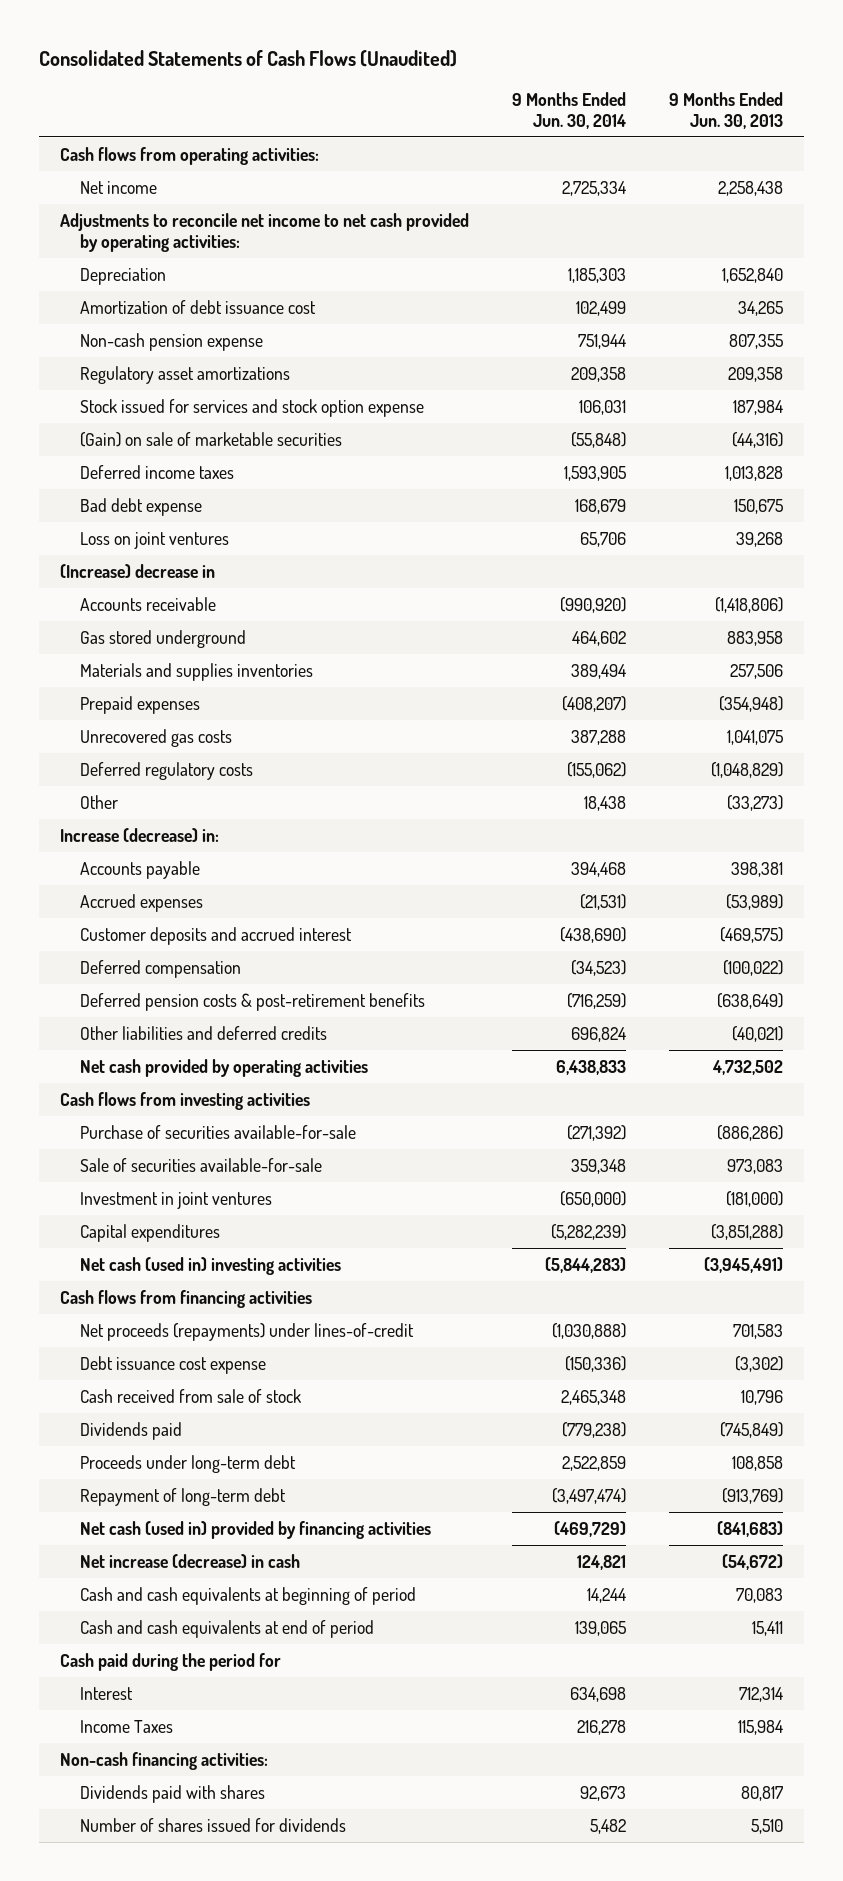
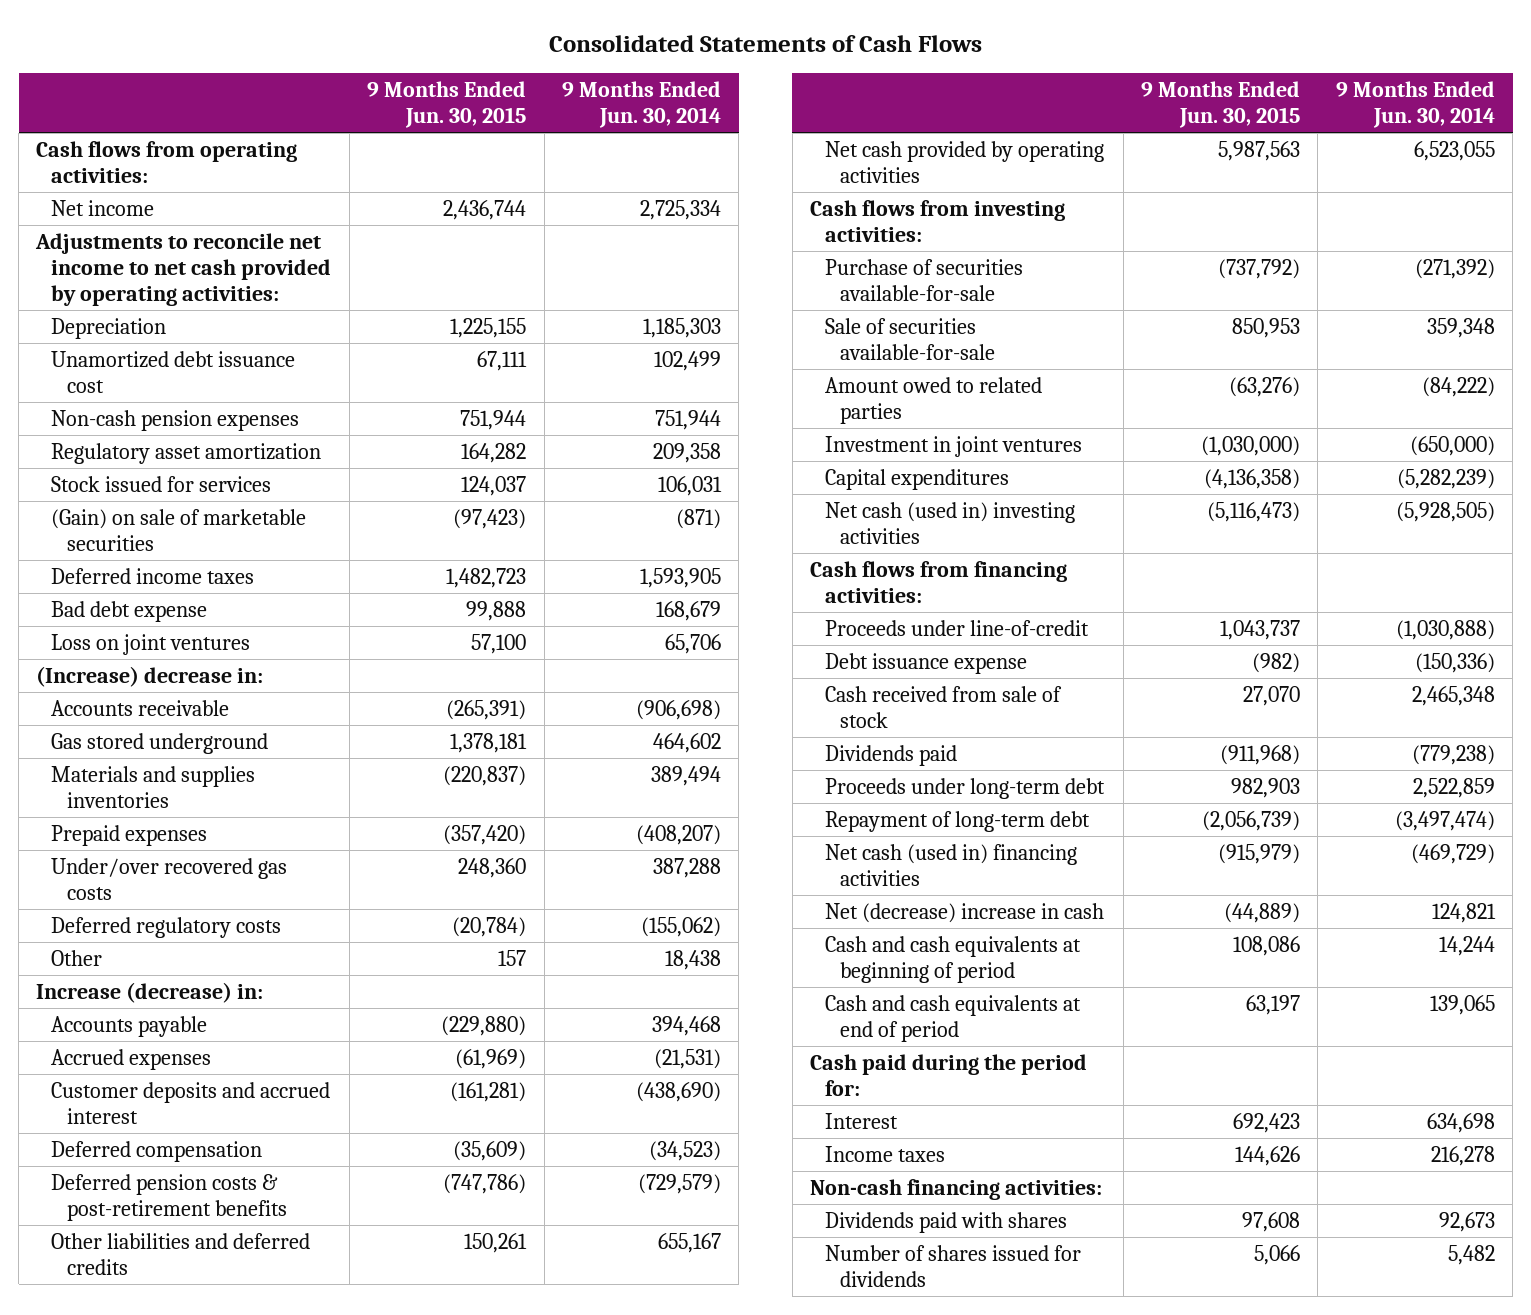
[38,49,457,67] Consolidated Statements of Cash Flows (Unaudited) -> [548,34,982,52] Consolidated Statements of Cash Flows
[668,91,783,129] 9 Months Ended Jun. 30, 2013 -> none
none -> [367,80,527,128] 9 Months Ended Jun. 30, 2015
[79,299,316,314] Amortization of debt issuance cost -> [51,350,296,393] Unamortized debt issuance cost
[79,332,263,351] Non-cash pension expense -> [51,409,300,431] Non-cash pension expenses
[79,365,290,384] Regulatory asset amortizations -> [51,442,322,464] Regulatory asset amortization
[79,398,424,417] Stock issued for services and stock option expense -> [51,475,272,492] Stock issued for services
[570,431,626,448] (55,848) -> [675,508,721,529] (871)
[59,563,215,578] (Increase) decrease in -> [36,665,264,687] (Increase) decrease in:
[559,596,626,613] (990,920) -> [635,699,721,720] (906,698)
[79,728,232,747] Unrecovered gas costs -> [51,857,288,900] Under/over recovered gas costs
[566,992,626,1009] (716,259) -> [637,1173,721,1194] (729,579)
[570,1026,626,1042] 696,824 -> [657,1232,721,1253] 655,167
[555,1059,626,1075] 6,438,833 -> [1413,140,1495,161] 6,523,055
[59,1091,310,1110] Cash flows from investing activities -> [810,199,1066,242] Cash flows from investing activities:
none -> [825,376,1043,424] Amount owed to related parties
[544,1256,626,1273] (5,844,283) -> [1395,501,1495,522] (5,928,505)
[59,1289,312,1308] Cash flows from financing activities -> [810,560,1068,603] Cash flows from financing activities:
[79,1322,414,1341] Net proceeds (repayments) under lines-of-credit -> [825,619,1090,636] Proceeds under line-of-credit
[79,1355,266,1374] Debt issuance cost expense -> [825,652,1028,674] Debt issuance expense
[79,1520,431,1539] Net cash (used in) provided by financing activities -> [825,843,1078,886] Net cash (used in) financing activities
[79,1553,300,1568] Net increase (decrease) in cash -> [825,902,1105,923] Net (decrease) increase in cash
[59,1652,281,1671] Cash paid during the period for -> [810,1053,1088,1096] Cash paid during the period for:
[79,1719,173,1733] Income Taxes -> [825,1145,946,1162] Income taxes

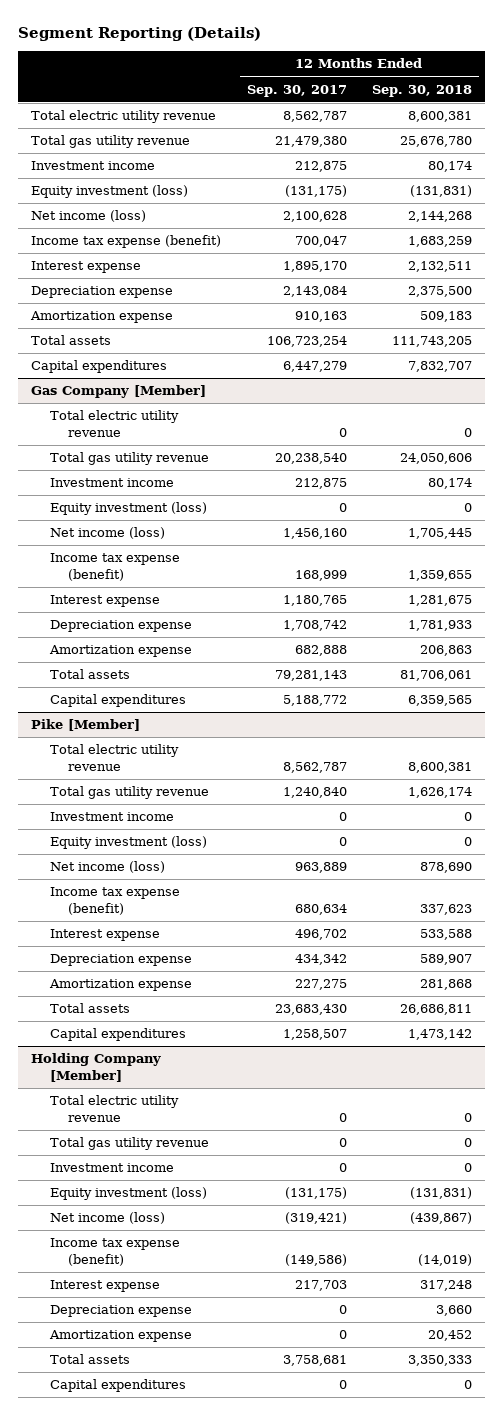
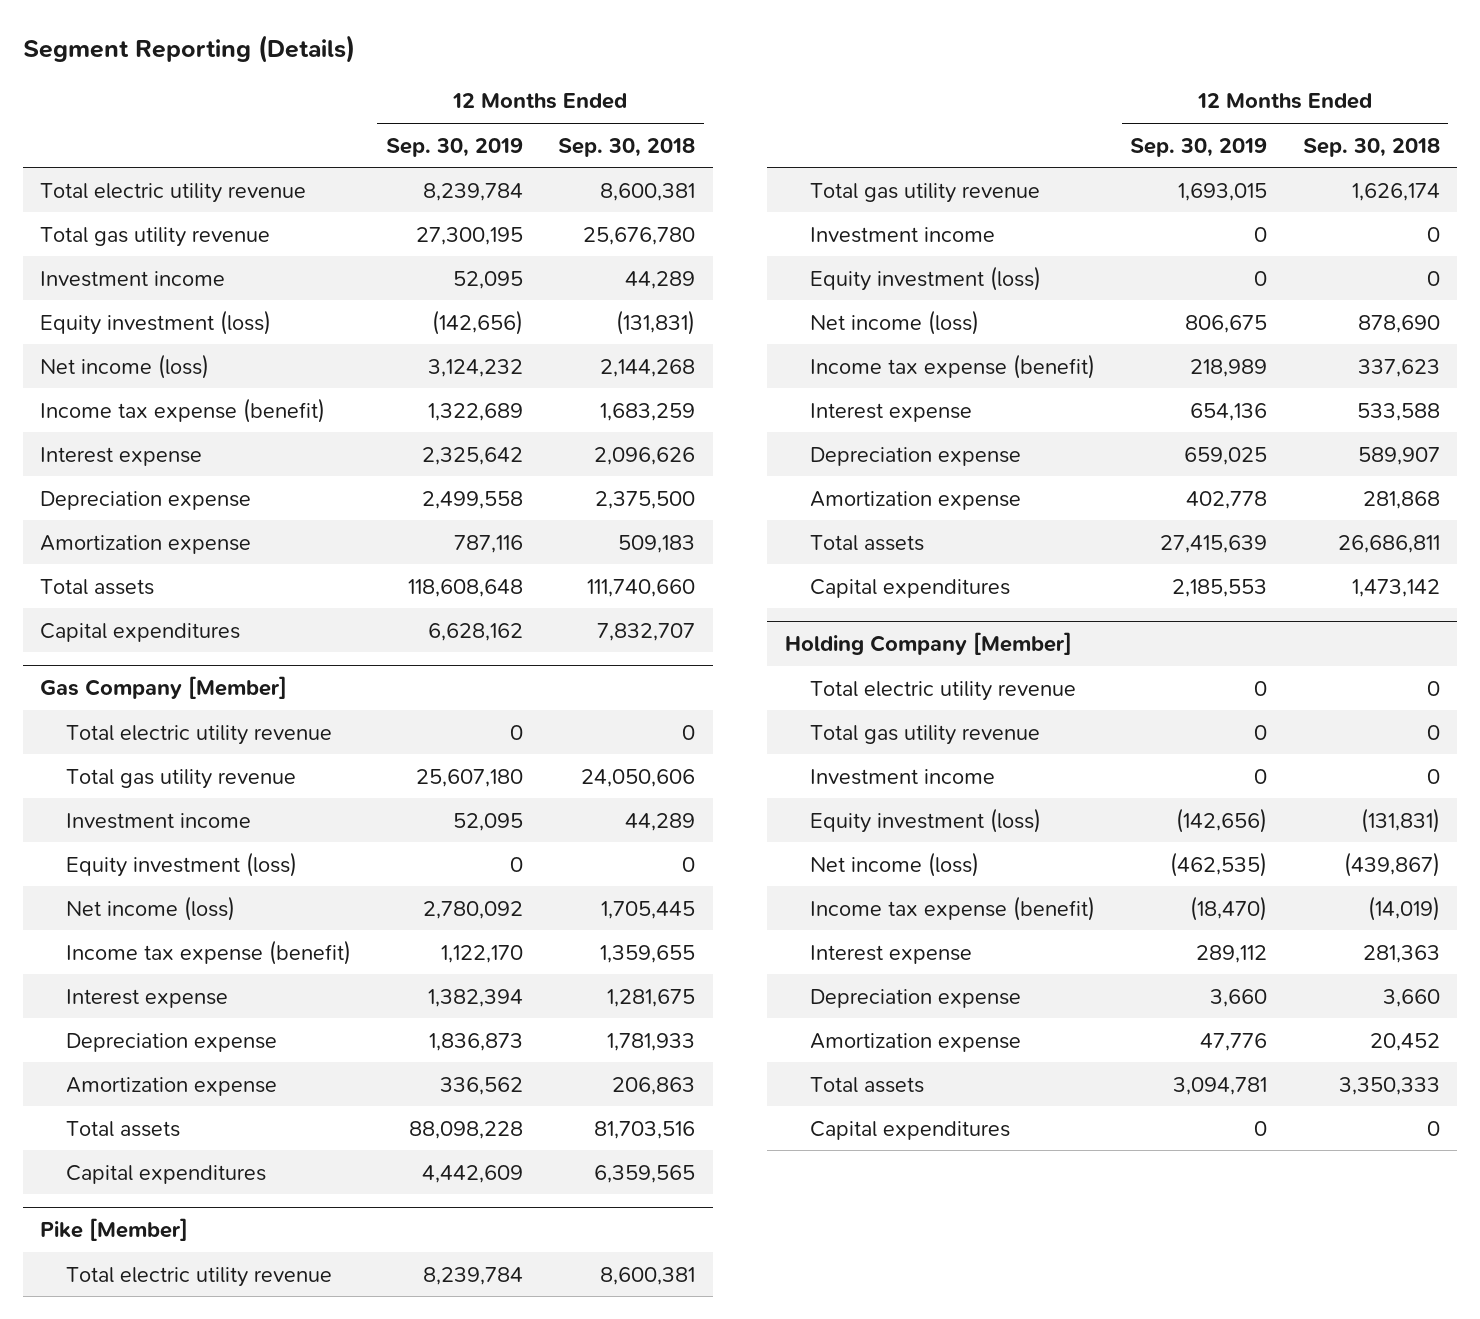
[246,84,347,97] Sep. 30, 2017 -> none
none -> [385,137,523,157] Sep. 30, 2019
[428,161,473,173] 80,174 -> [625,270,696,289] 44,289
[408,261,473,273] 2,132,511 -> [594,446,696,465] 2,096,626
[392,336,473,348] 111,743,205 -> [587,578,696,597] 111,740,660
[428,478,473,490] 80,174 -> [625,812,696,831] 44,289
[400,670,473,682] 81,706,061 -> [594,1120,696,1139] 81,703,516
[420,1280,473,1292] 317,248 -> [1362,944,1440,963] 281,363

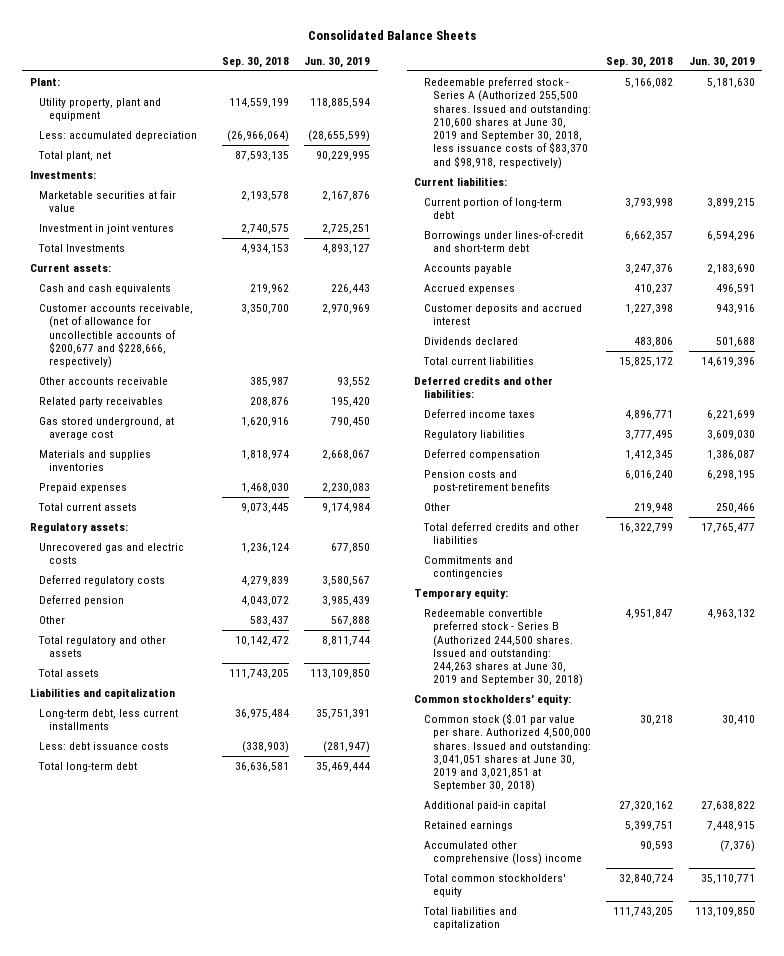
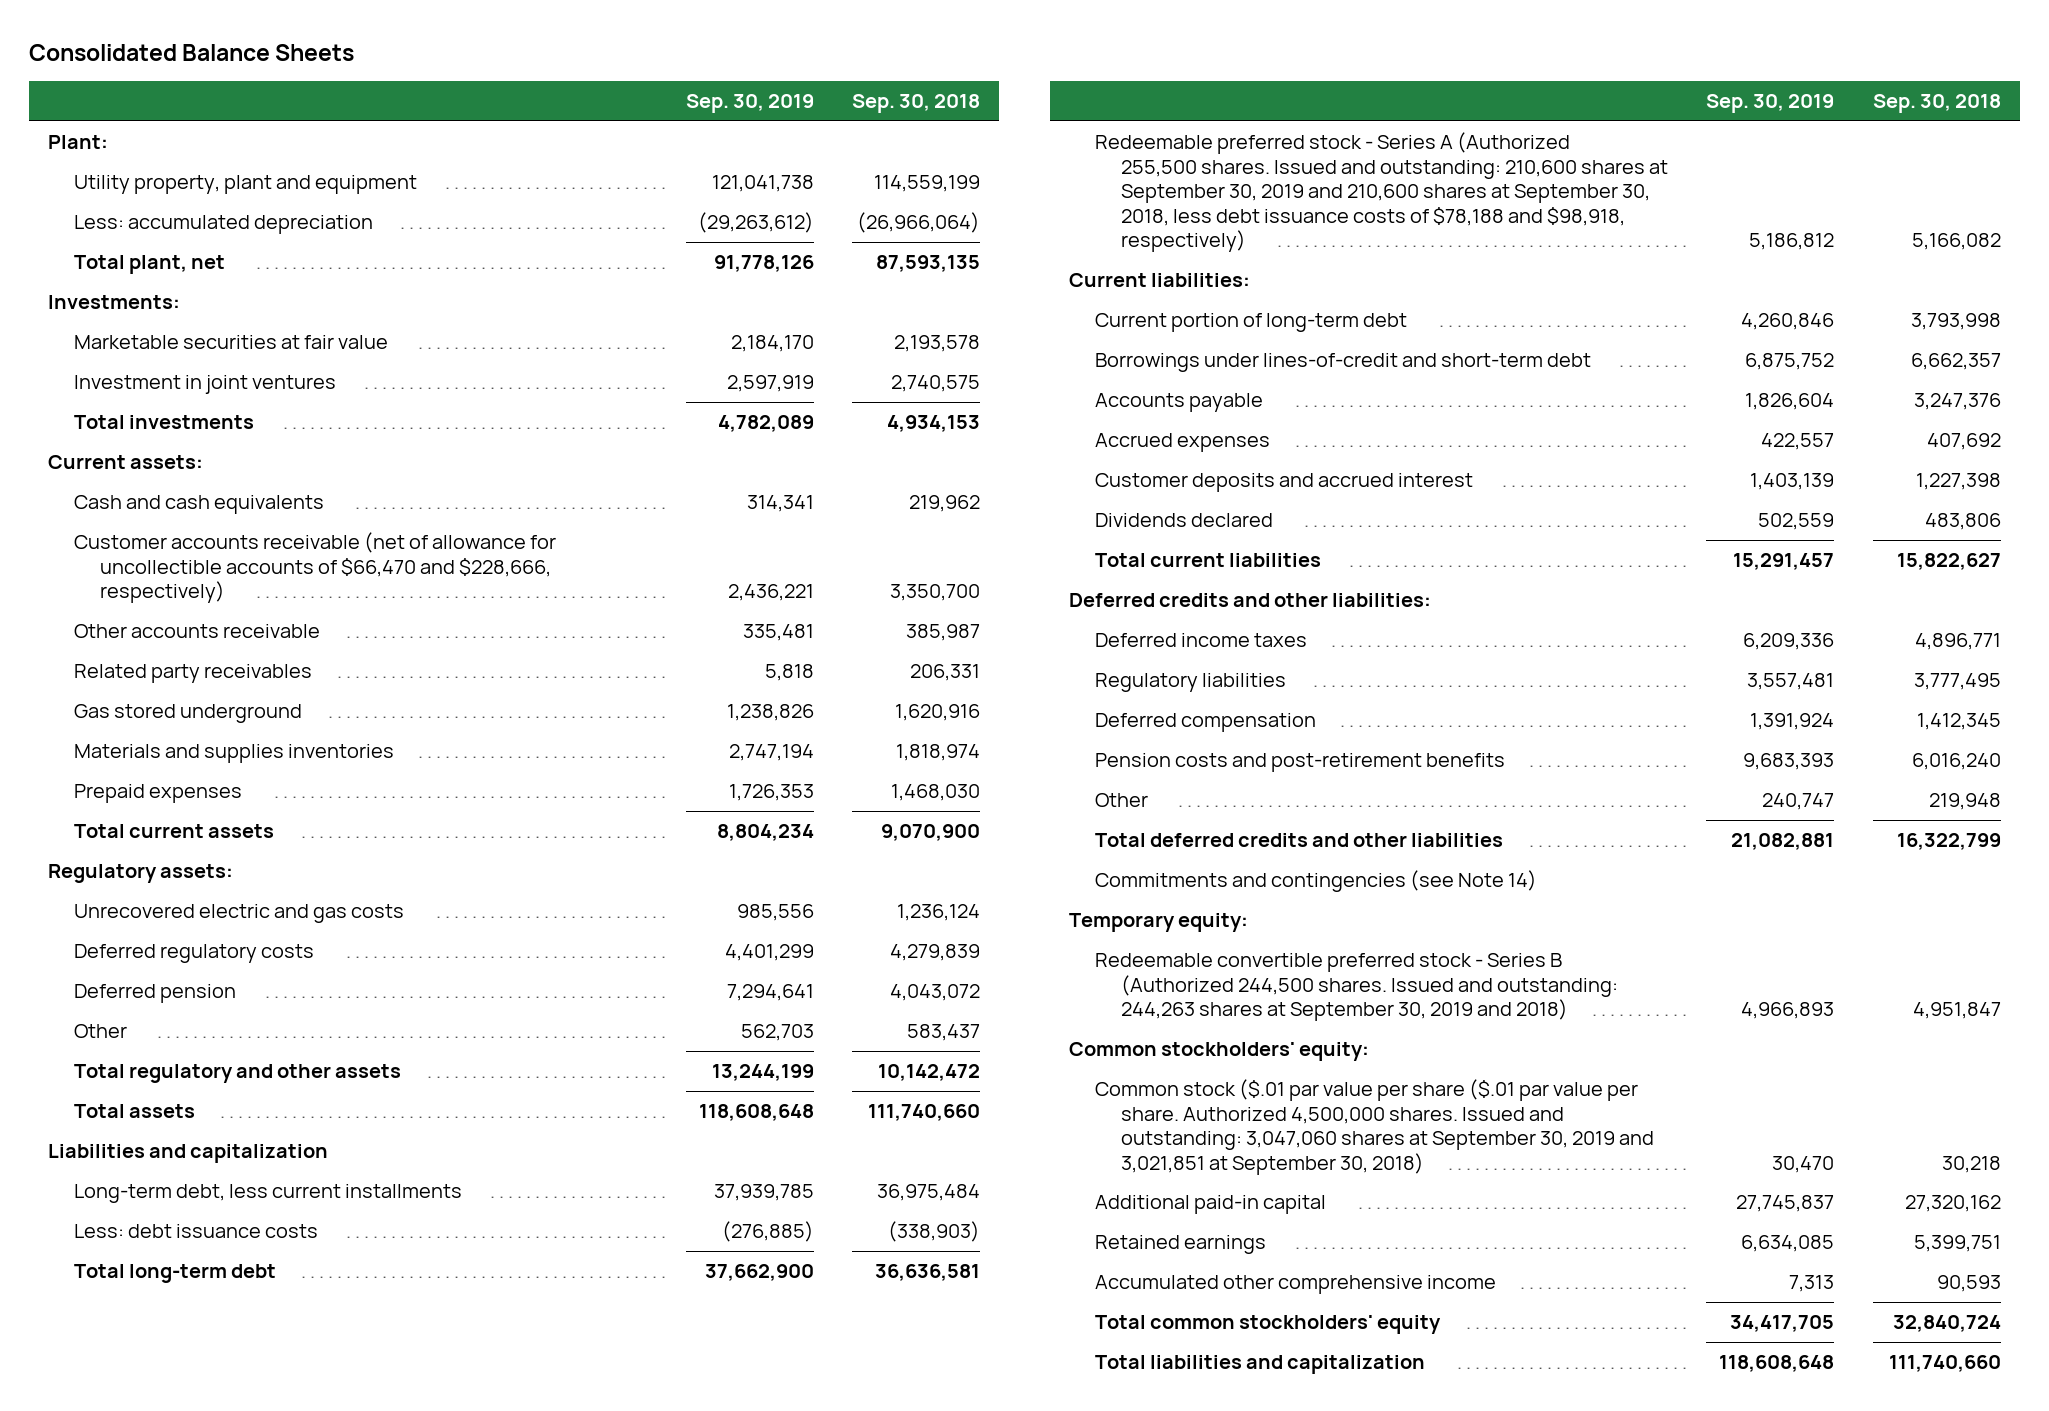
[304,57,371,69] Jun. 30, 2019 -> none
none -> [685,94,814,114] Sep. 30, 2019
[38,243,126,252] Total Investments -> [74,415,255,430] Total investments
[39,303,194,369] Customer accounts receivable, (net of allowance for uncollectible accounts of $200,677 and $228,666, respectively) -> [74,532,557,604] Customer accounts receivable (net of allowance for uncollectible accounts of $66,470 and $228,666, respectively)
[250,396,290,407] 208,876 -> [910,664,981,682] 206,331
[39,416,175,441] Gas stored underground, at average cost -> [74,704,303,724] Gas stored underground
[241,502,290,513] 9,073,445 -> [881,824,981,842] 9,070,900
[39,542,185,565] Unrecovered gas and electric costs -> [74,904,405,924] Unrecovered electric and gas costs
[229,668,290,679] 111,743,205 -> [868,1104,981,1122] 111,740,660
[423,76,592,169] Redeemable preferred stock - Series A (Authorized 255,500 shares. Issued and outstanding: 210,600 shares at June 30, 2019 and September 30, 2018, less issuance costs of $83,370 and $98,918, respectively) -> [1094,132,1668,252] Redeemable preferred stock - Series A (Authorized 255,500 shares. Issued and outstanding: 210,600 shares at September 30, 2019 and 210,600 shares at September 30, 2018, less debt issuance costs of $78,188 and $98,918, respectively)
[634,283,674,294] 410,237 -> [1926,433,2001,451] 407,692
[619,356,674,367] 15,825,172 -> [1896,553,2001,571] 15,822,627
[423,555,513,580] Commitments and contingencies -> [1094,870,1537,893] Commitments and contingencies (see Note 14)
[423,608,584,687] Redeemable convertible preferred stock - Series B (Authorized 244,500 shares. Issued and outstanding: 244,263 shares at June 30, 2019 and September 30, 2018) -> [1094,953,1618,1022] Redeemable convertible preferred stock - Series B (Authorized 244,500 shares. Issued and outstanding: 244,263 shares at September 30, 2019 and 2018)
[423,712,592,793] Common stock ($.01 par value per share. Authorized 4,500,000 shares. Issued and outstanding: 3,041,051 shares at June 30, 2019 and 3,021,851 at September 30, 2018) -> [1094,1079,1654,1175] Common stock ($.01 par value per share ($.01 par value per share. Authorized 4,500,000 shares. Issued and outstanding: 3,047,060 shares at September 30, 2019 and 3,021,851 at September 30, 2018)
[423,840,583,866] Accumulated other comprehensive (loss) income -> [1094,1275,1496,1295] Accumulated other comprehensive income
[613,906,674,917] 111,743,205 -> [1888,1355,2001,1373] 111,740,660

